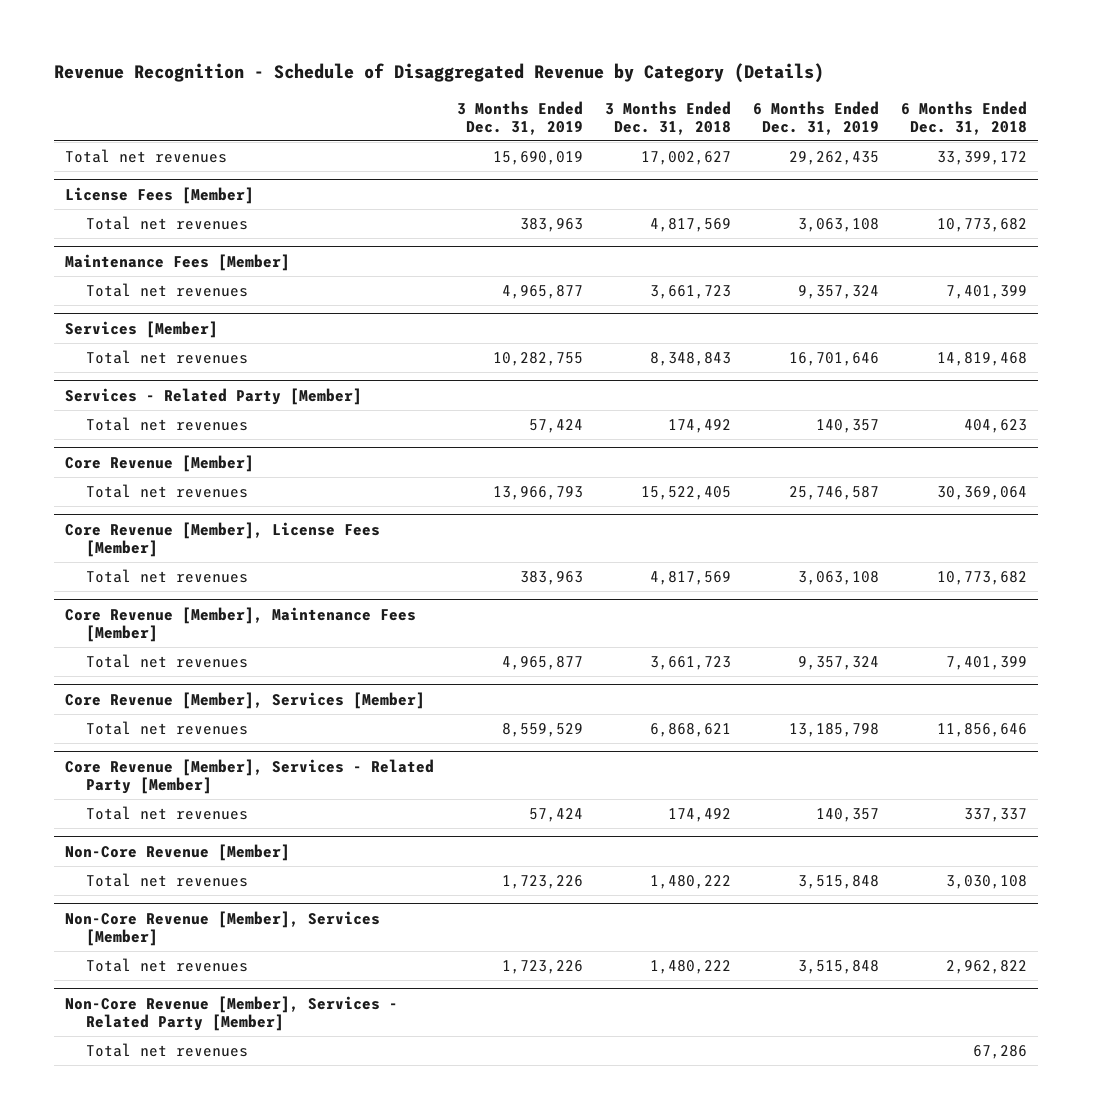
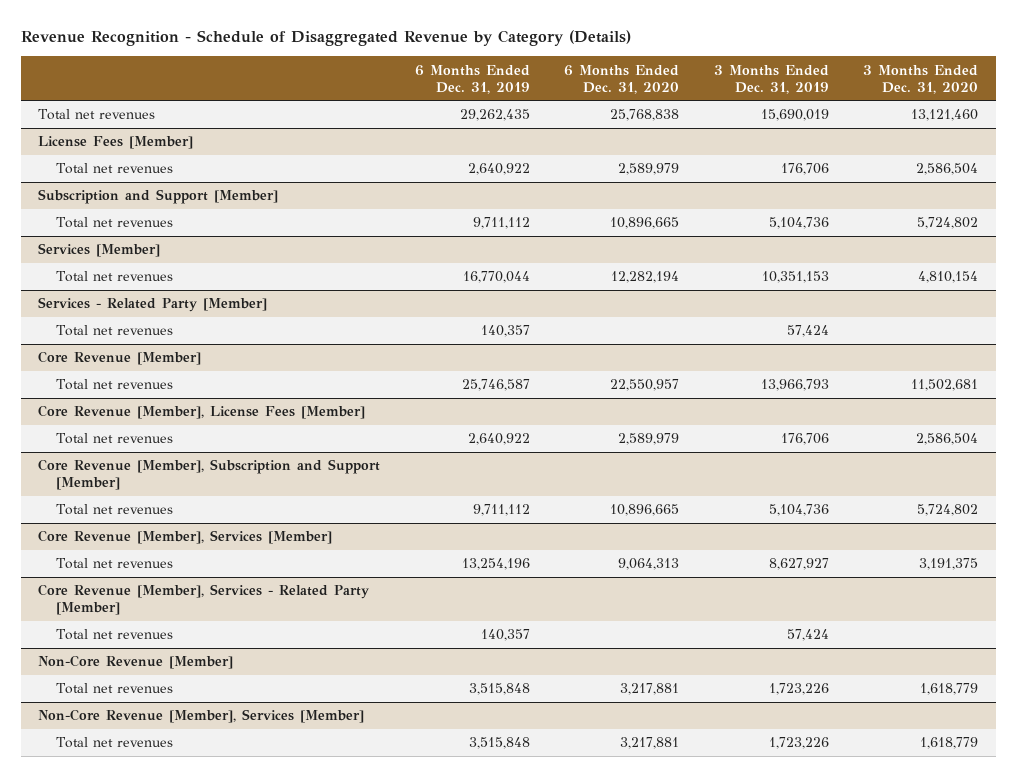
[604,100,731,135] 3 Months Ended Dec. 31, 2018 -> none
[901,100,1028,135] 6 Months Ended Dec. 31, 2018 -> none
none -> [564,64,680,94] 6 Months Ended Dec. 31, 2020
none -> [863,64,979,94] 3 Months Ended Dec. 31, 2020
[65,253,291,271] Maintenance Fees [Member] -> none
[519,217,583,232] 383,963 -> [780,163,829,176] 176,706
[798,217,880,232] 3,063,108 -> [467,163,530,176] 2,640,922
none -> [37,189,278,205] Subscription and Support [Member]
[501,284,583,299] 4,965,877 -> [768,217,829,230] 5,104,736
[798,284,880,299] 9,357,324 -> [472,217,530,230] 9,711,112
[492,351,583,366] 10,282,755 -> [761,271,829,284] 10,351,153
[789,351,880,366] 16,701,646 -> [462,271,530,284] 16,770,044
[65,606,417,642] Core Revenue [Member], Maintenance Fees [Member] -> none
[519,570,583,585] 383,963 -> [780,433,829,446] 176,706
[798,570,880,585] 3,063,108 -> [467,433,530,446] 2,640,922
none -> [37,459,380,491] Core Revenue [Member], Subscription and Support [Member]
[501,655,583,670] 4,965,877 -> [768,504,829,517] 5,104,736
[798,655,880,670] 9,357,324 -> [472,504,530,517] 9,711,112
[501,722,583,737] 8,559,529 -> [768,558,829,571] 8,627,927
[789,722,880,737] 13,185,798 -> [461,558,530,571] 13,254,196
[65,995,399,1031] Non-Core Revenue [Member], Services - Related Party [Member] -> none
[86,1042,249,1057] Total net revenues -> none

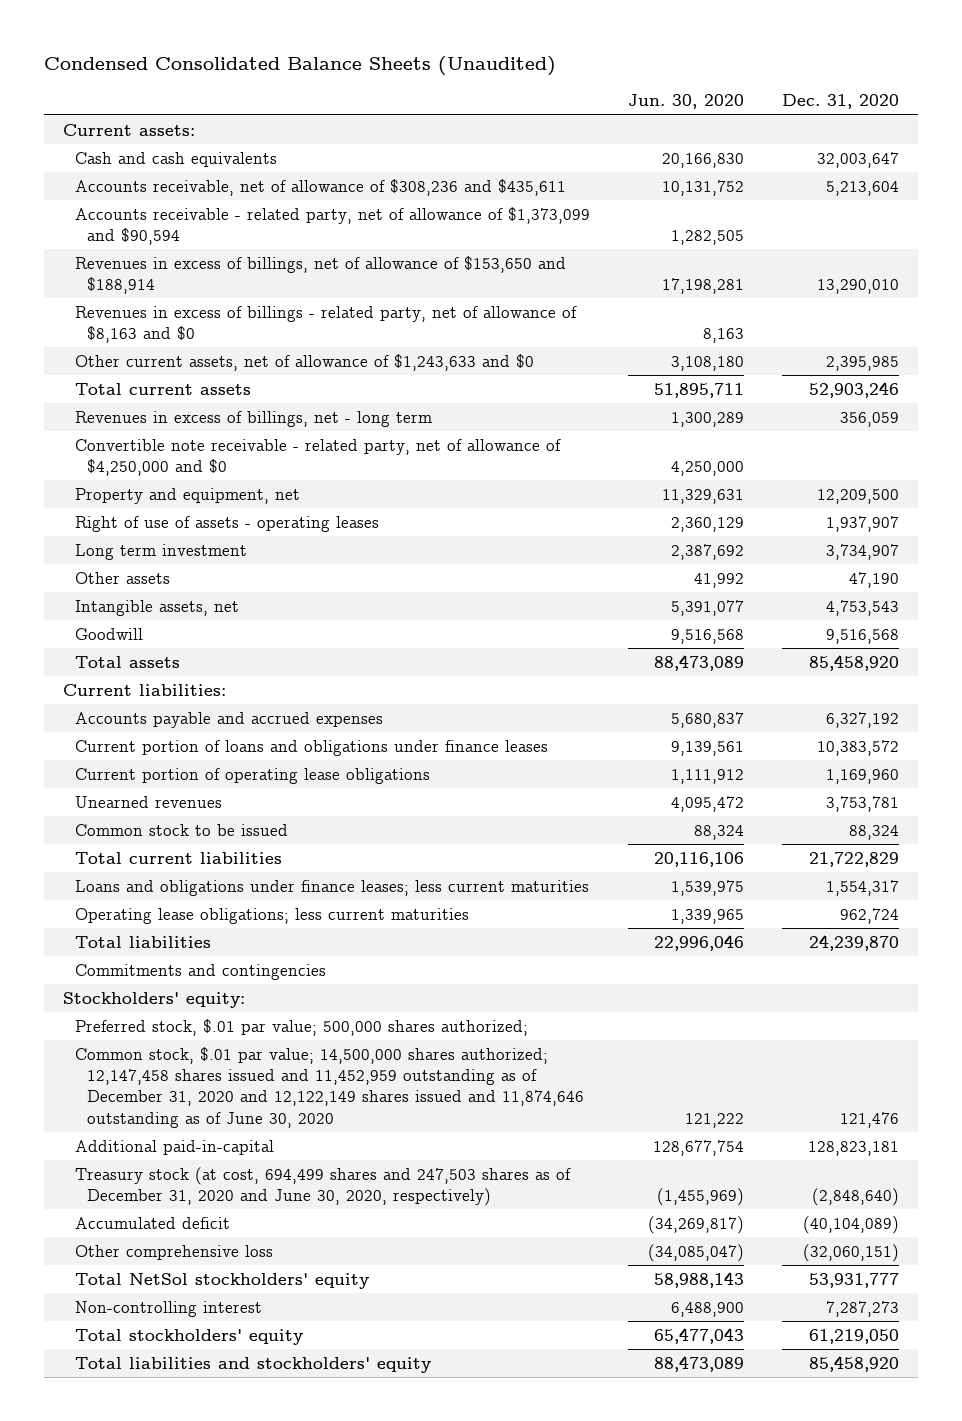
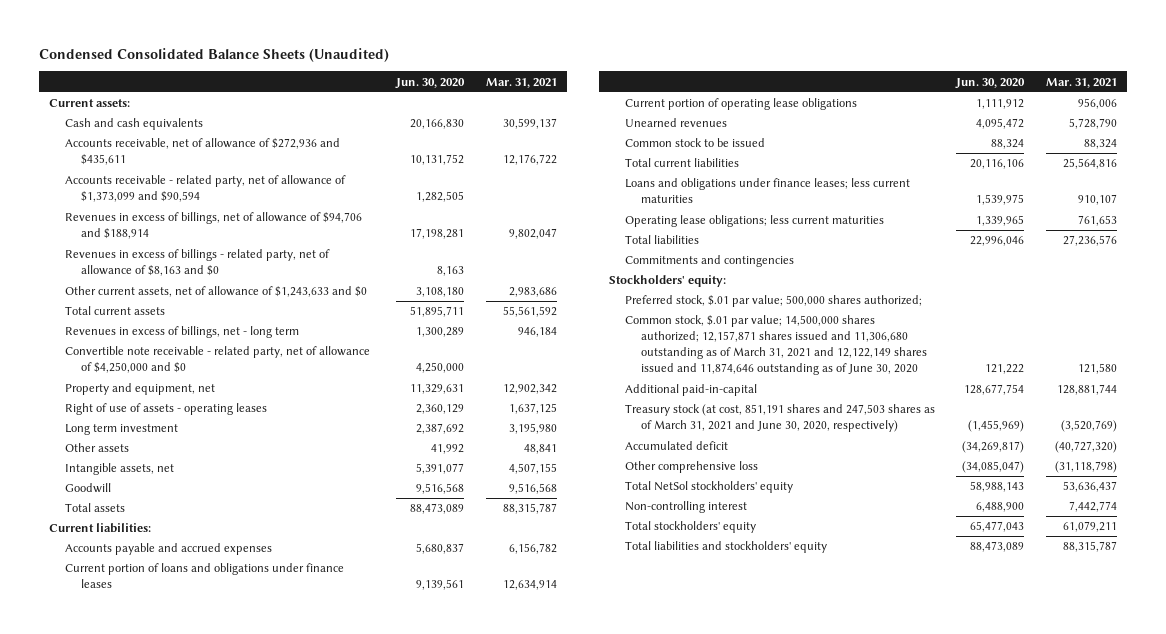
[782,94,900,110] Dec. 31, 2020 -> none
none -> [485,77,557,88] Mar. 31, 2021
[75,178,567,196] Accounts receivable, net of allowance of $308,236 and $435,611 -> [65,138,341,166] Accounts receivable, net of allowance of $272,936 and $435,611
[75,255,567,295] Revenues in excess of billings, net of allowance of $153,650 and $188,914 -> [65,212,363,240] Revenues in excess of billings, net of allowance of $94,706 and $188,914
[75,1046,585,1128] Common stock, $.01 par value; 14,500,000 shares authorized; 12,147,458 shares issued and 11,452,959 outstanding as of December 31, 2020 and 12,122,149 shares issued and 11,874,646 outstanding as of June 30, 2020 -> [625,315,928,376] Common stock, $.01 par value; 14,500,000 shares authorized; 12,157,871 shares issued and 11,306,680 outstanding as of March 31, 2021 and 12,122,149 shares issued and 11,874,646 outstanding as of June 30, 2020
[75,1166,572,1207] Treasury stock (at cost, 694,499 shares and 247,503 shares as of December 31, 2020 and June 30, 2020, respectively) -> [625,404,936,433] Treasury stock (at cost, 851,191 shares and 247,503 shares as of March 31, 2021 and June 30, 2020, respectively)

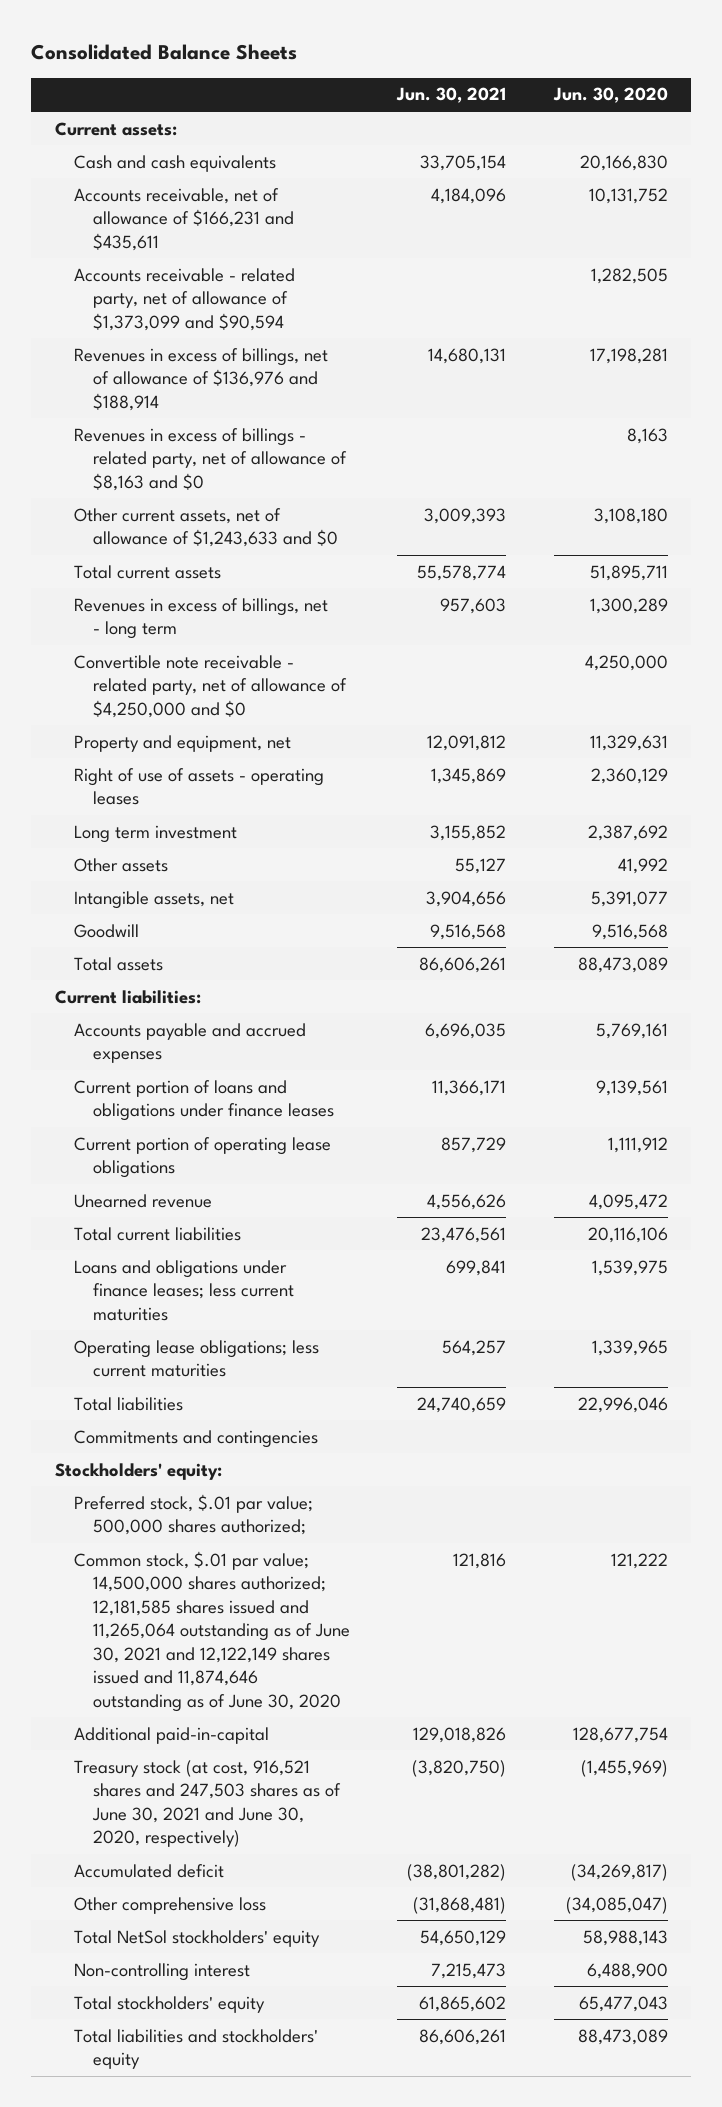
[38,47,389,62] Condensed Consolidated Balance Sheets (Unaudited) -> [30,44,297,61] Consolidated Balance Sheets
[485,77,557,88] Mar. 31, 2021 -> none
none -> [396,87,507,104] Jun. 30, 2021
[65,138,341,166] Accounts receivable, net of allowance of $272,936 and $435,611 -> [73,187,294,251] Accounts receivable, net of allowance of $166,231 and $435,611
[65,212,363,240] Revenues in excess of billings, net of allowance of $94,706 and $188,914 -> [73,347,328,411] Revenues in excess of billings, net of allowance of $136,976 and $188,914
[416,543,465,555] 5,680,837 -> [595,1022,668,1039] 5,769,161
[625,138,766,148] Common stock to be issued -> none
[625,118,728,128] Unearned revenues -> [73,1193,212,1208] Unearned revenue
[625,315,928,376] Common stock, $.01 par value; 14,500,000 shares authorized; 12,157,871 shares issued and 11,306,680 outstanding as of March 31, 2021 and 12,122,149 shares issued and 11,874,646 outstanding as of June 30, 2020 -> [73,1550,350,1712] Common stock, $.01 par value; 14,500,000 shares authorized; 12,181,585 shares issued and 11,265,064 outstanding as of June 30, 2021 and 12,122,149 shares issued and 11,874,646 outstanding as of June 30, 2020
[625,404,936,433] Treasury stock (at cost, 851,191 shares and 247,503 shares as of March 31, 2021 and June 30, 2020, respectively) -> [73,1759,341,1848] Treasury stock (at cost, 916,521 shares and 247,503 shares as of June 30, 2021 and June 30, 2020, respectively)

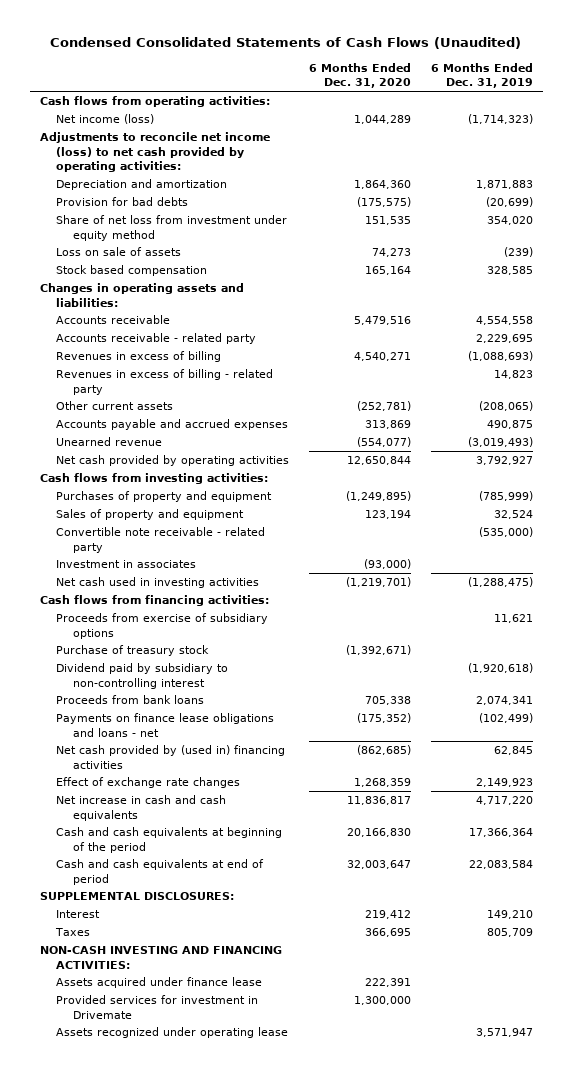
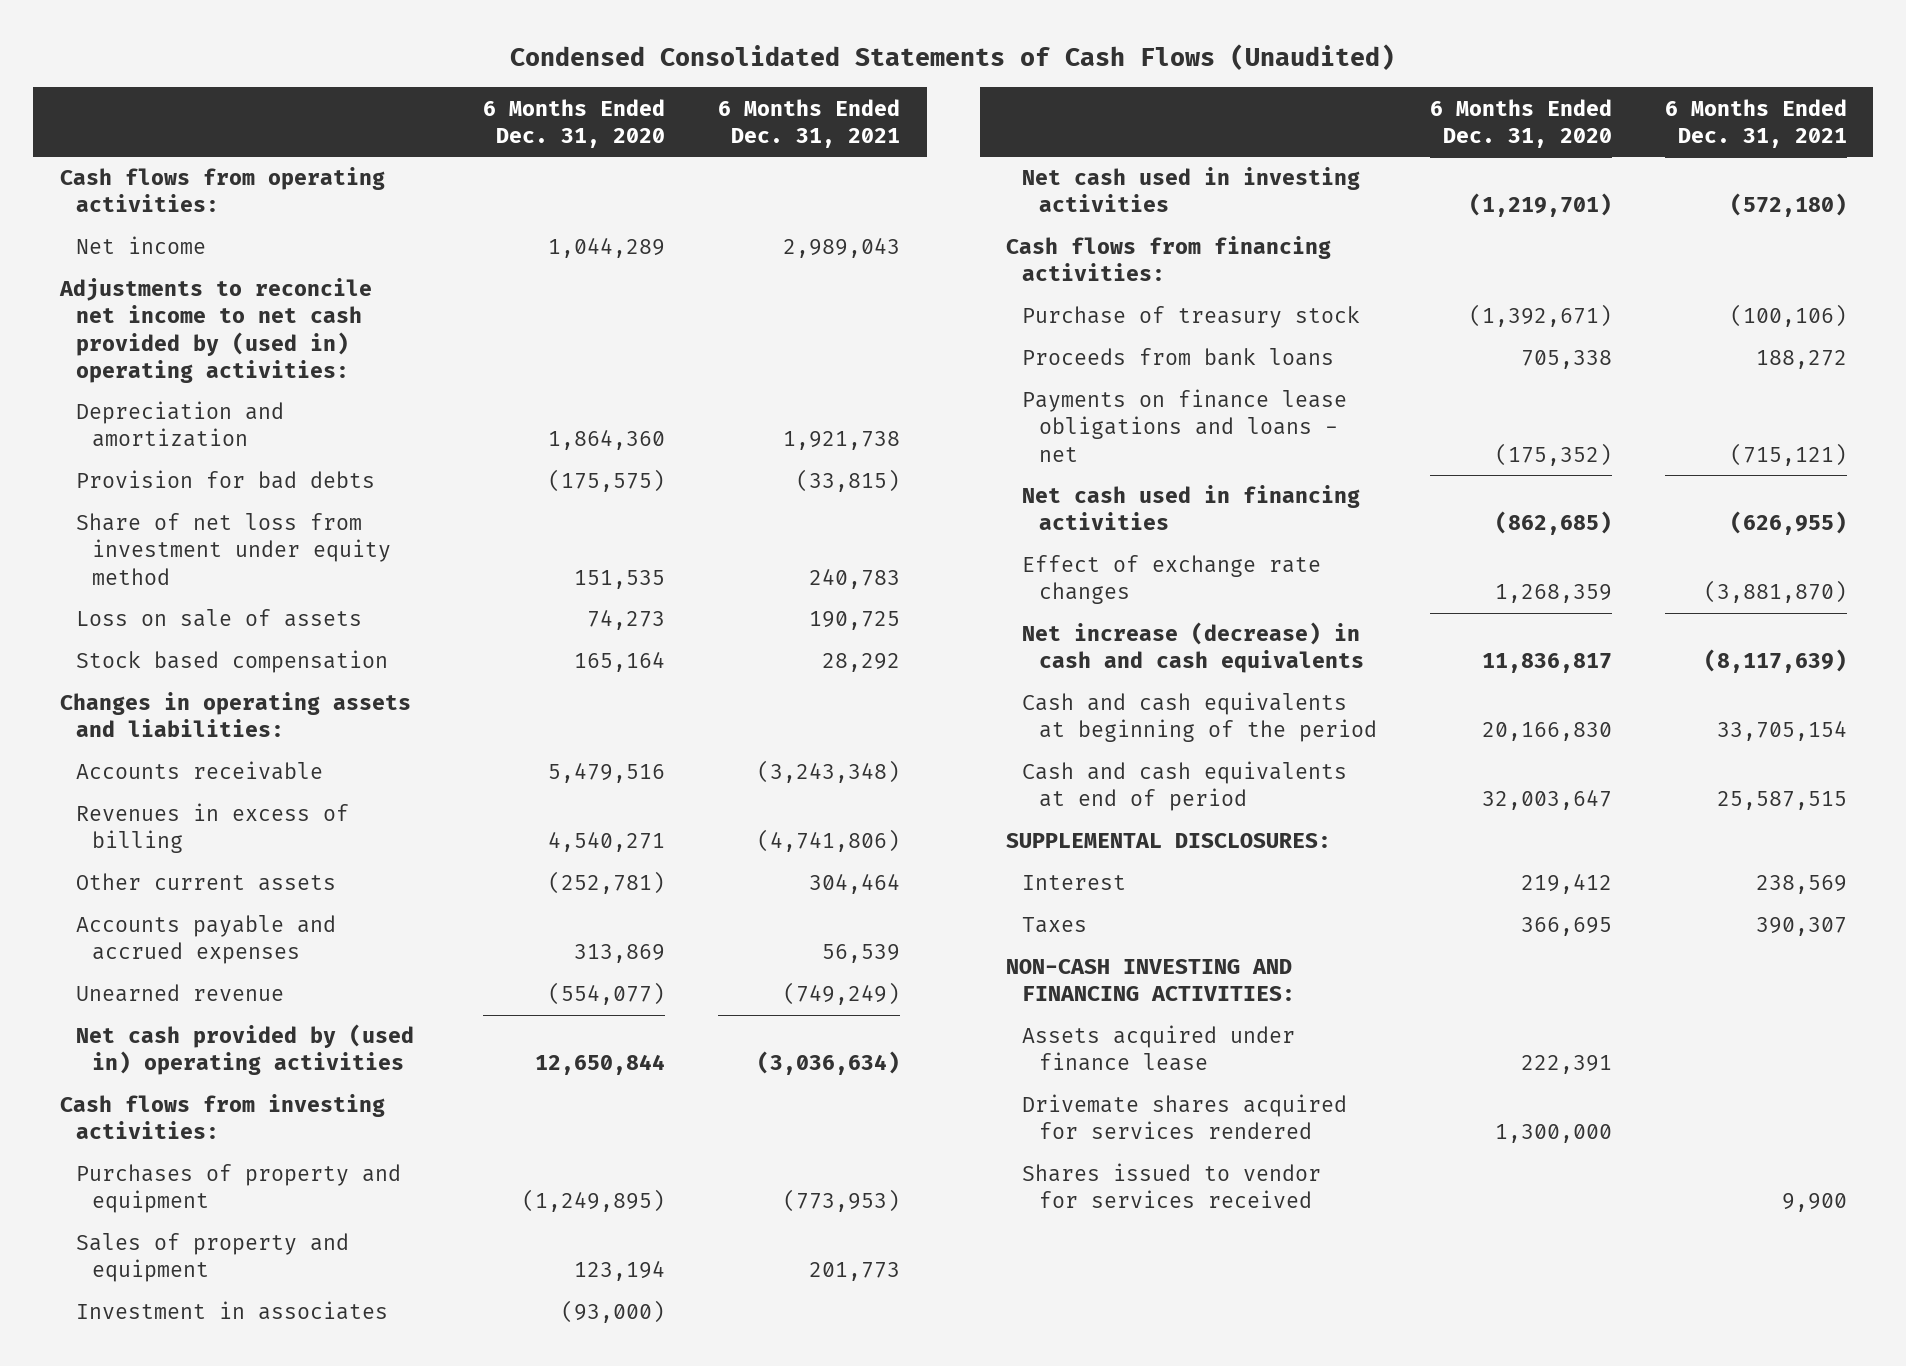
[430,62,533,89] 6 Months Ended Dec. 31, 2019 -> none
none -> [718,98,901,148] 6 Months Ended Dec. 31, 2021
[56,114,155,125] Net income (loss) -> [75,236,206,255] Net income
[39,132,270,172] Adjustments to reconcile net income (loss) to net cash provided by operating activities: -> [58,278,372,383] Adjustments to reconcile net income to net cash provided by (used in) operating activities:
[56,333,257,345] Accounts receivable - related party -> none
[56,369,274,395] Revenues in excess of billing - related party -> none
[56,455,290,467] Net cash provided by operating activities -> [75,1024,414,1076] Net cash provided by (used in) operating activities
[56,527,266,553] Convertible note receivable - related party -> none
[56,613,269,639] Proceeds from exercise of subsidiary options -> none
[56,663,229,689] Dividend paid by subsidiary to non-controlling interest -> none
[56,745,286,769] Net cash provided by (used in) financing activities -> [1022,485,1361,531] Net cash used in financing activities
[56,795,227,821] Net increase in cash and cash equivalents -> [1022,622,1364,674] Net increase (decrease) in cash and cash equivalents
[56,995,259,1019] Provided services for investment in Drivemate -> none
none -> [1022,1094,1348,1140] Drivemate shares acquired for services rendered
[56,1027,289,1039] Assets recognized under operating lease -> [1022,1163,1322,1209] Shares issued to vendor for services received

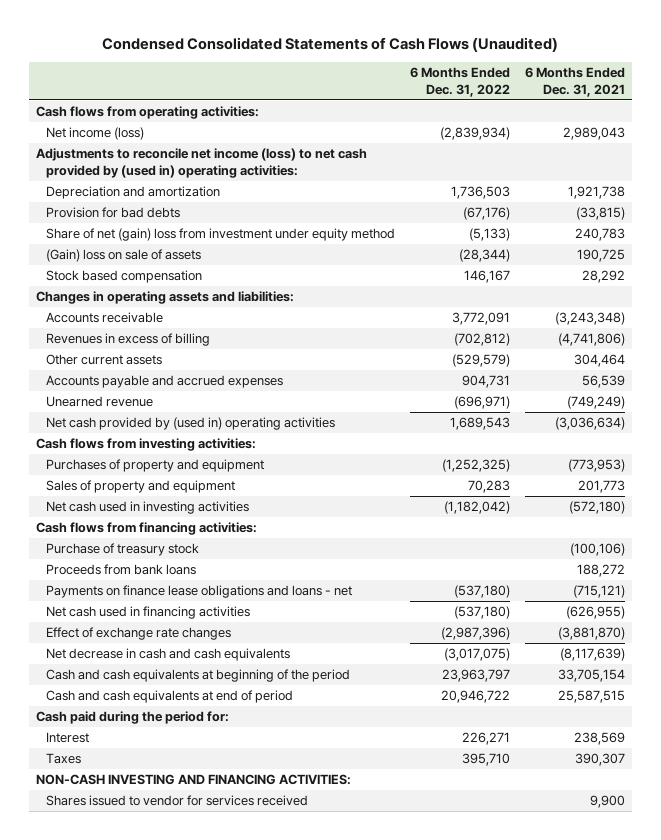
[483,98,666,148] 6 Months Ended Dec. 31, 2020 -> none
none -> [409,67,510,98] 6 Months Ended Dec. 31, 2022
[75,236,206,255] Net income -> [45,127,144,141] Net income (loss)
[58,278,372,383] Adjustments to reconcile net income to net cash provided by (used in) operating activities: -> [36,148,368,178] Adjustments to reconcile net income (loss) to net cash provided by (used in) operating activities:
[75,513,392,585] Share of net loss from investment under equity method -> [45,228,395,242] Share of net (gain) loss from investment under equity method
[75,609,362,628] Loss on sale of assets -> [45,249,201,263] (Gain) loss on sale of assets
[75,1301,388,1321] Investment in associates -> none
[1022,622,1364,674] Net increase (decrease) in cash and cash equivalents -> [45,648,290,662] Net decrease in cash and cash equivalents
[1006,833,1332,849] SUPPLEMENTAL DISCLOSURES: -> none
none -> [36,711,230,725] Cash paid during the period for:
[1022,1025,1296,1072] Assets acquired under finance lease -> none
[1022,1094,1348,1140] Drivemate shares acquired for services rendered -> none

